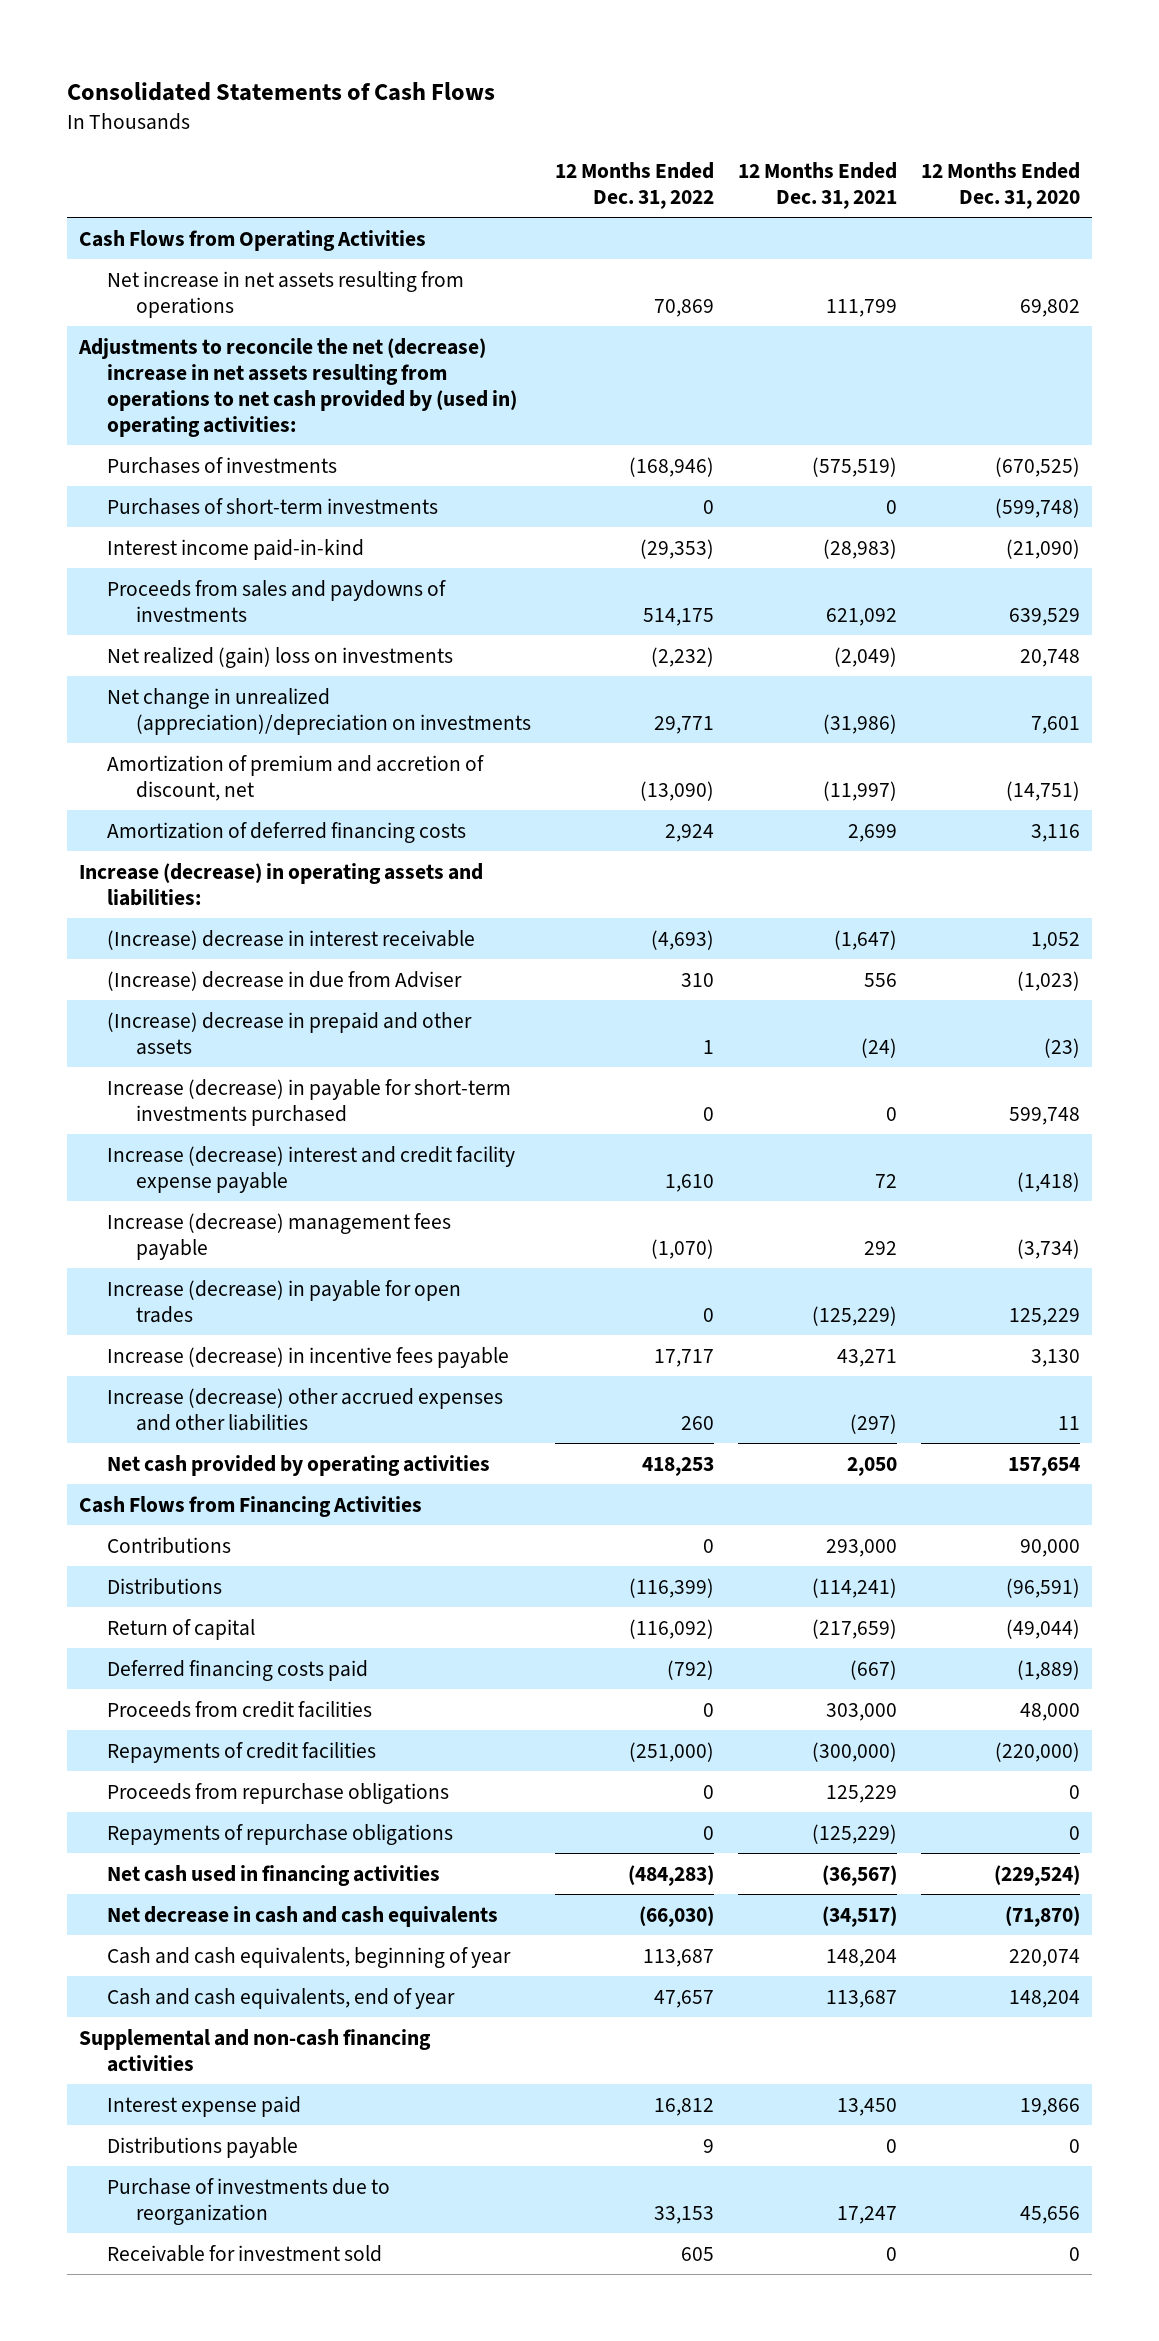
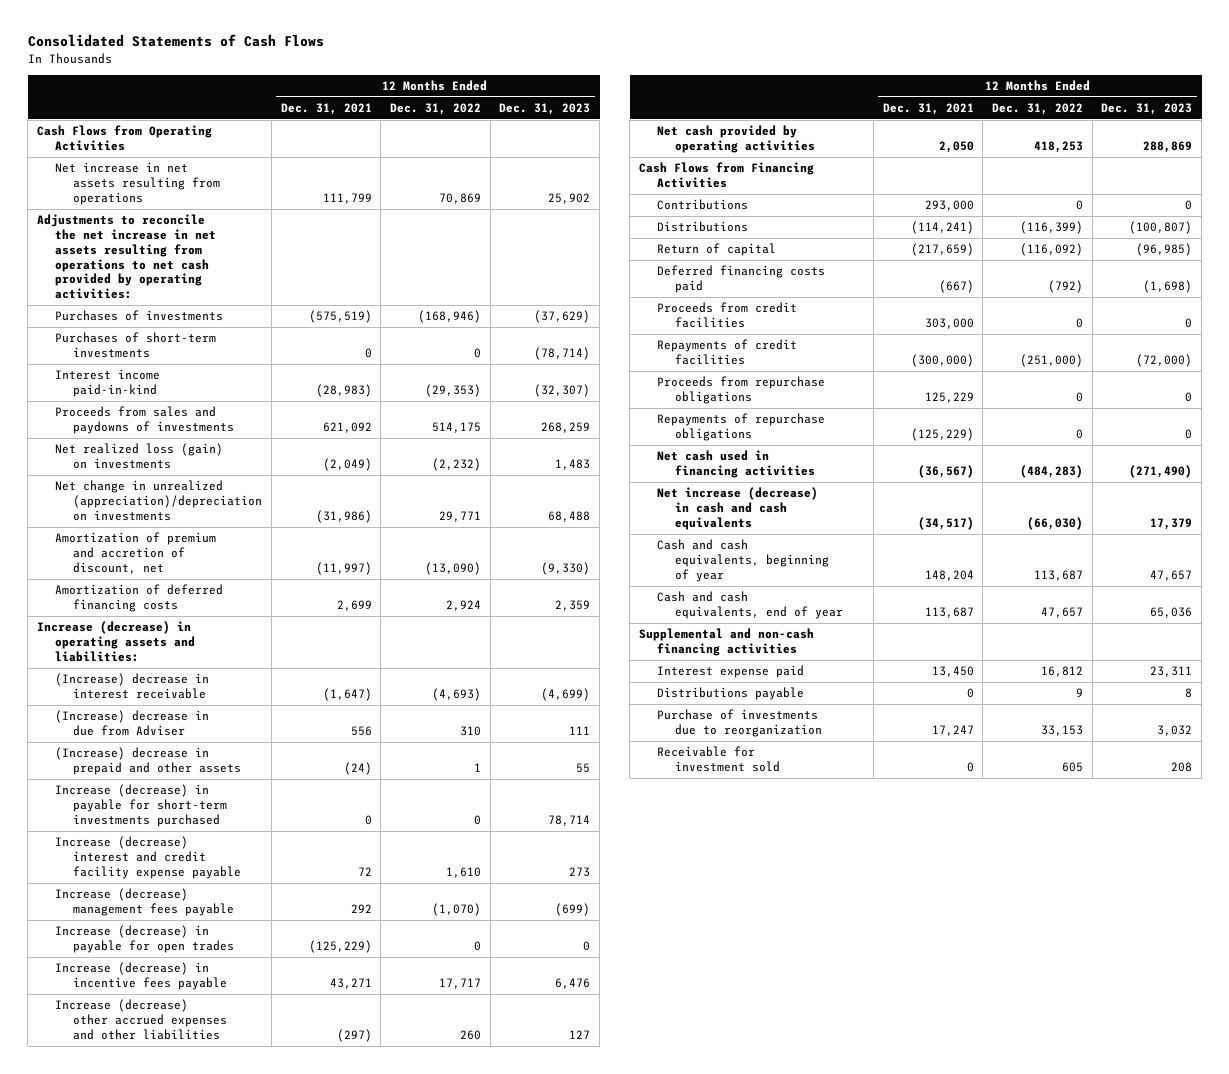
[921,161,1081,209] 12 Months Ended Dec. 31, 2020 -> none
none -> [499,103,591,116] Dec. 31, 2023
[77,337,518,437] Adjustments to reconcile the net (decrease) increase in net assets resulting from operations to net cash provided by (used in) operating activities: -> [36,214,217,300] Adjustments to reconcile the net increase in net assets resulting from operations to net cash provided by operating activities:
[107,646,454,668] Net realized (gain) loss on investments -> [55,443,224,470] Net realized loss (gain) on investments
[107,1905,499,1927] Net decrease in cash and cash equivalents -> [657,487,819,530] Net increase (decrease) in cash and cash equivalents

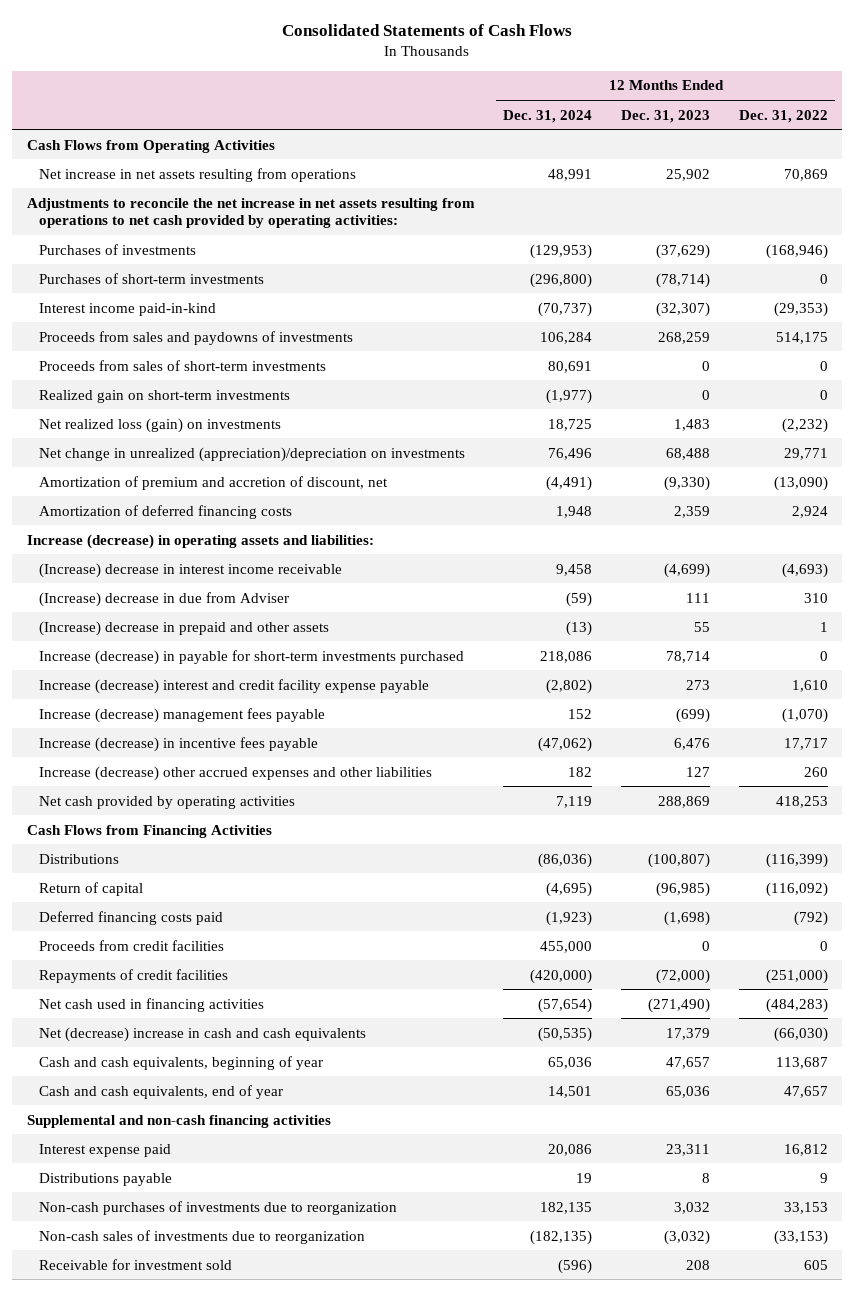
[280,103,372,116] Dec. 31, 2021 -> none
none -> [503,109,593,123] Dec. 31, 2024
none -> [38,359,326,371] Proceeds from sales of short-term investments
none -> [38,389,290,403] Realized gain on short-term investments
[55,673,210,700] (Increase) decrease in interest receivable -> [38,562,342,578] (Increase) decrease in interest income receivable
[55,925,235,954] Increase (decrease) in payable for open trades -> none
[657,199,749,211] Contributions -> none
[657,376,826,405] Proceeds from repurchase obligations -> none
[657,413,826,442] Repayments of repurchase obligations -> none
[657,487,819,530] Net increase (decrease) in cash and cash equivalents -> [38,1026,366,1042] Net (decrease) increase in cash and cash equivalents
[657,709,823,738] Purchase of investments due to reorganization -> [38,1200,397,1215] Non-cash purchases of investments due to reorganization
none -> [38,1229,365,1244] Non-cash sales of investments due to reorganization

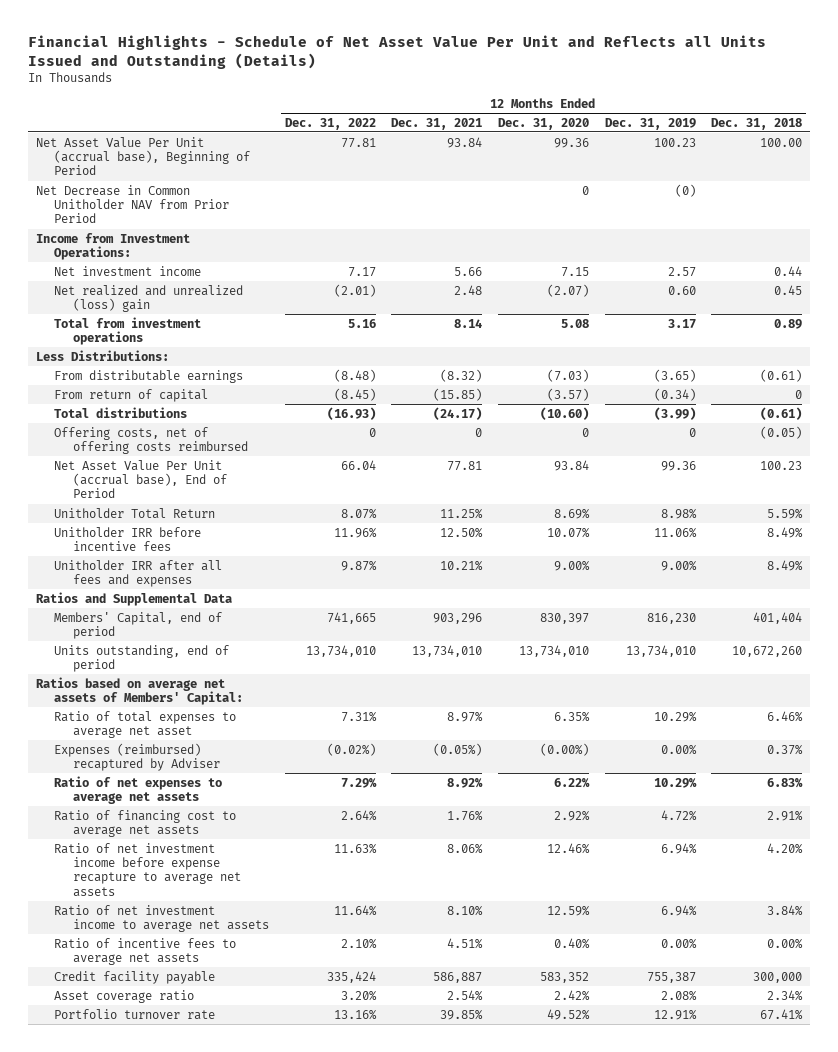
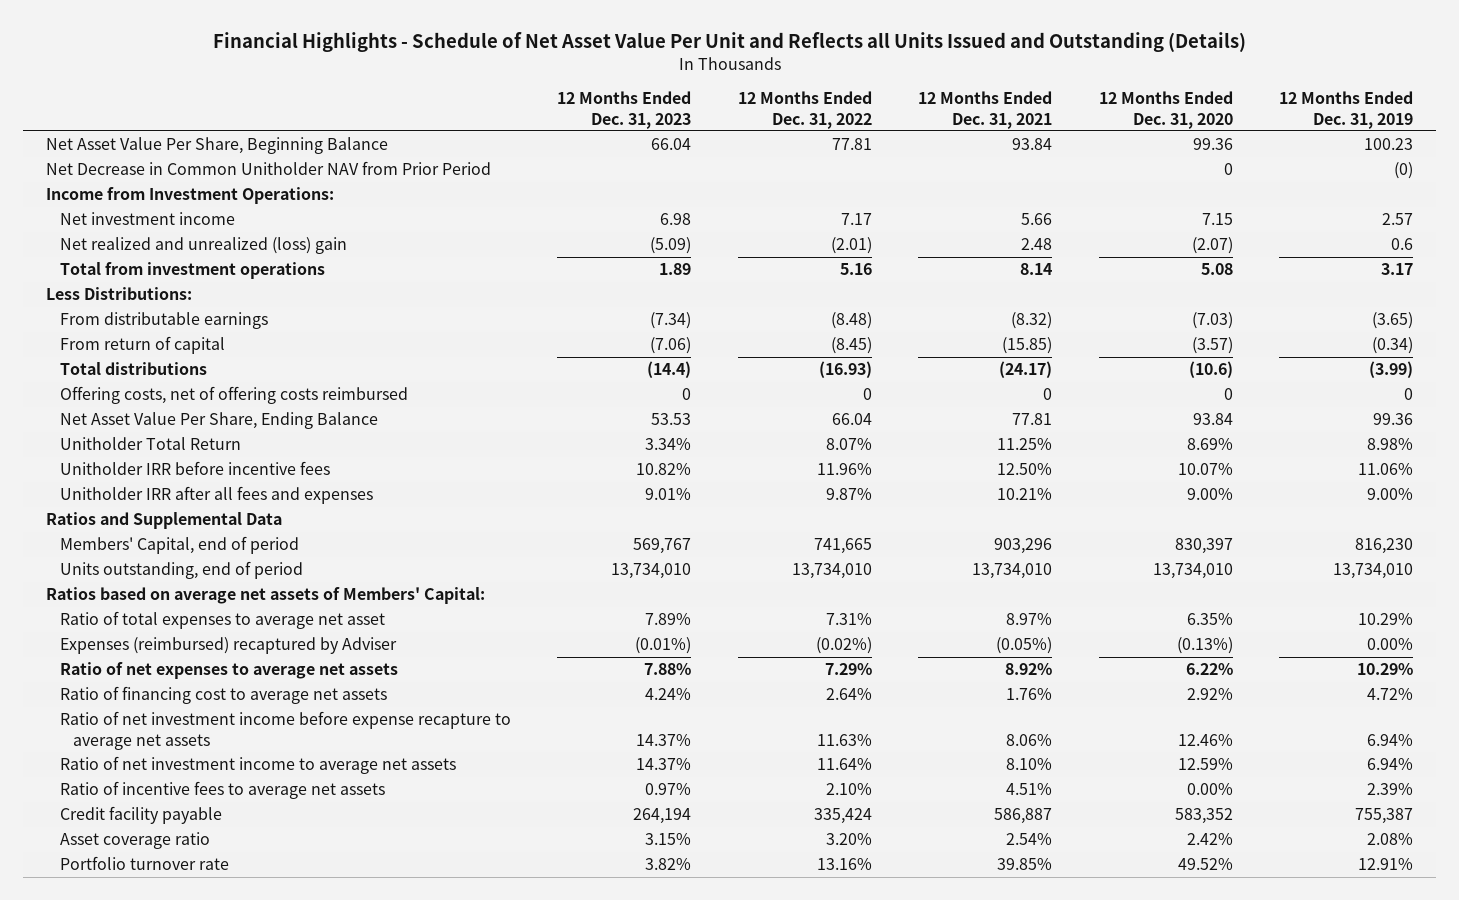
[711,117,803,130] Dec. 31, 2018 -> none
none -> [557,90,692,129] 12 Months Ended Dec. 31, 2023
[35,136,251,176] Net Asset Value Per Unit (accrual base), Beginning of Period -> [46,137,389,155] Net Asset Value Per Share, Beginning Balance
[667,285,696,295] 0.60 -> [1391,238,1414,251] 0.6
[539,406,589,420] (10.60) -> [1188,361,1233,379] (10.6)
[54,459,227,499] Net Asset Value Per Unit (accrual base), End of Period -> [59,412,378,430] Net Asset Value Per Share, Ending Balance
[539,742,589,756] (0.00%) -> [1176,637,1233,655] (0.13%)
[553,937,590,949] 0.40% -> [1186,783,1233,796] 0.00%
[660,937,697,949] 0.00% -> [1367,783,1414,796] 2.39%

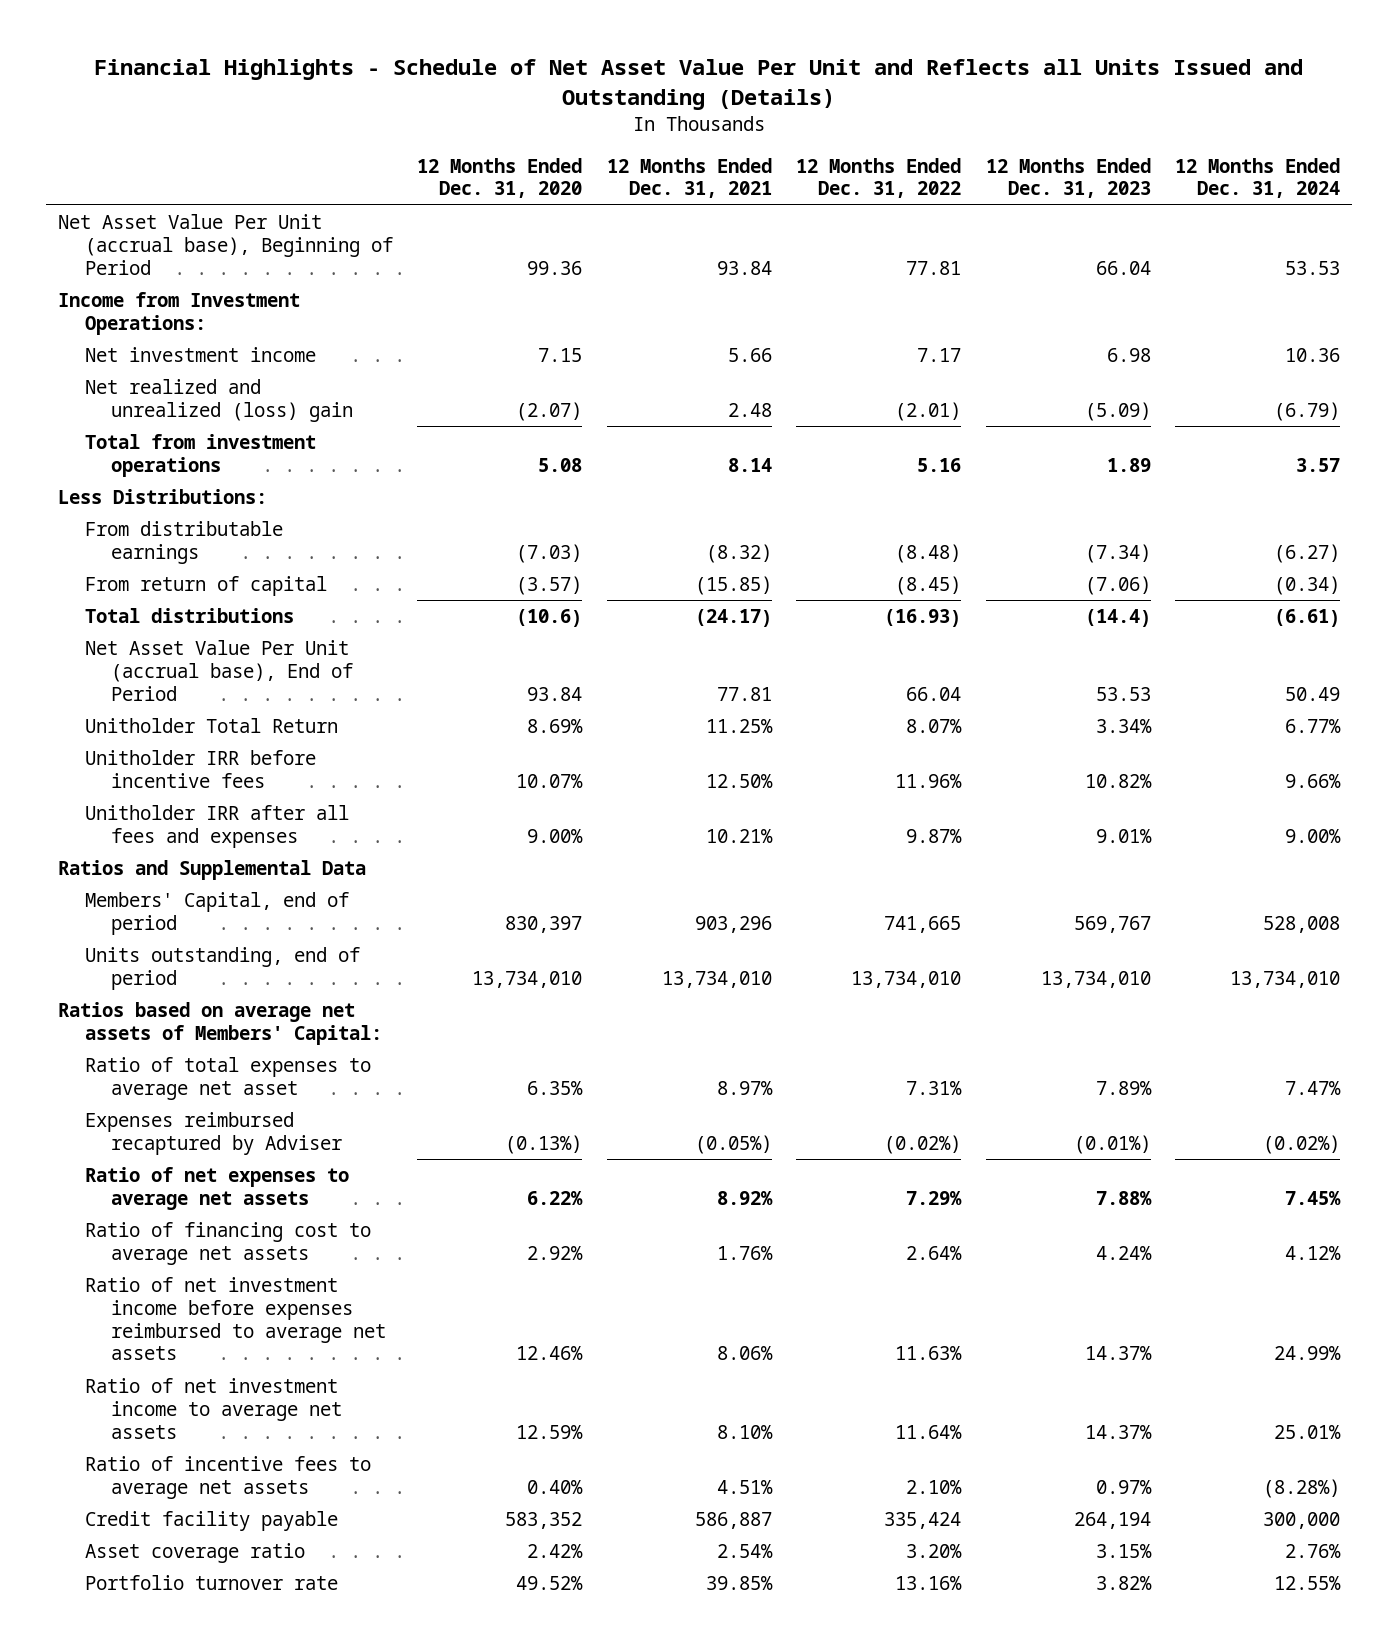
[1279,90,1414,129] 12 Months Ended Dec. 31, 2019 -> none
none -> [1175,157,1341,199] 12 Months Ended Dec. 31, 2024
[46,161,492,176] Net Decrease in Common Unitholder NAV from Prior Period -> none
[46,137,389,155] Net Asset Value Per Share, Beginning Balance -> [58,213,393,275] Net Asset Value Per Unit (accrual base), Beginning of Period
[59,386,408,405] Offering costs, net of offering costs reimbursed -> none
[59,412,378,430] Net Asset Value Per Share, Ending Balance -> [84,639,354,701] Net Asset Value Per Unit (accrual base), End of Period
[59,637,397,655] Expenses (reimbursed) recaptured by Adviser -> [84,1111,343,1155] Expenses reimbursed recaptured by Adviser
[59,711,511,750] Ratio of net investment income before expense recapture to average net assets -> [84,1276,387,1361] Ratio of net investment income before expenses reimbursed to average net assets
[1186,783,1233,796] 0.00% -> [527,1479,584,1494] 0.40%

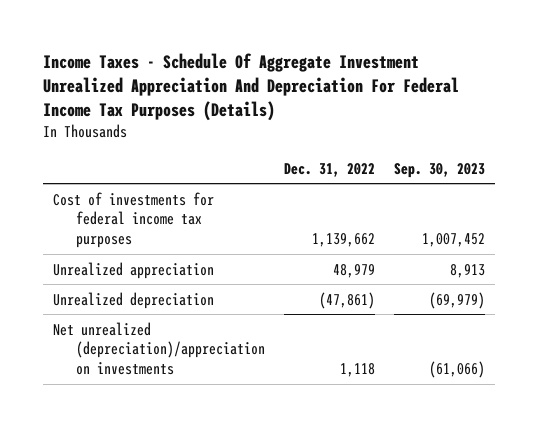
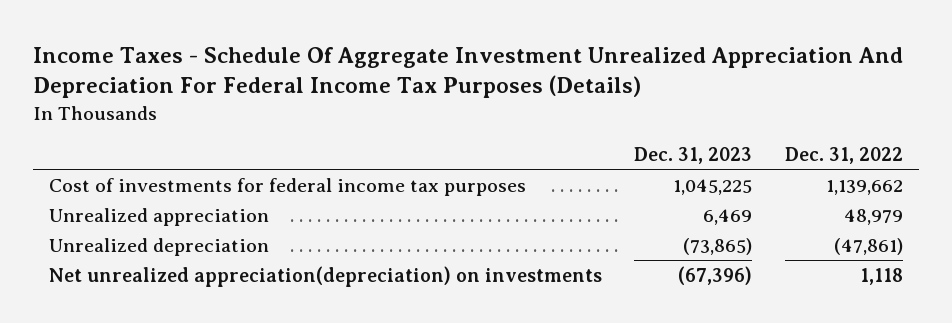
[394,162,486,178] Sep. 30, 2023 -> none
none -> [634,146,753,164] Dec. 31, 2023
[52,321,266,376] Net unrealized (depreciation)/appreciation on investments -> [48,265,602,287] Net unrealized appreciation(depreciation) on investments

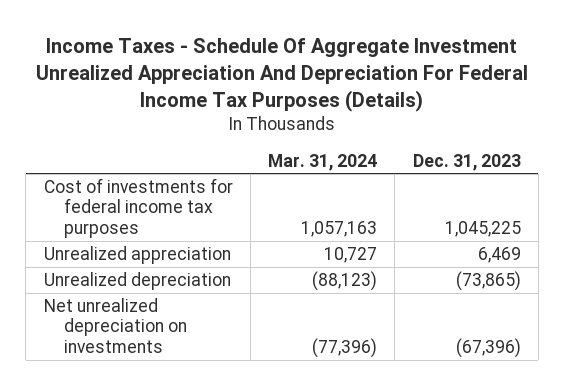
[784,146,903,164] Dec. 31, 2022 -> none
none -> [268,153,378,171] Mar. 31, 2024
[48,265,602,287] Net unrealized appreciation(depreciation) on investments -> [43,298,188,353] Net unrealized depreciation on investments

